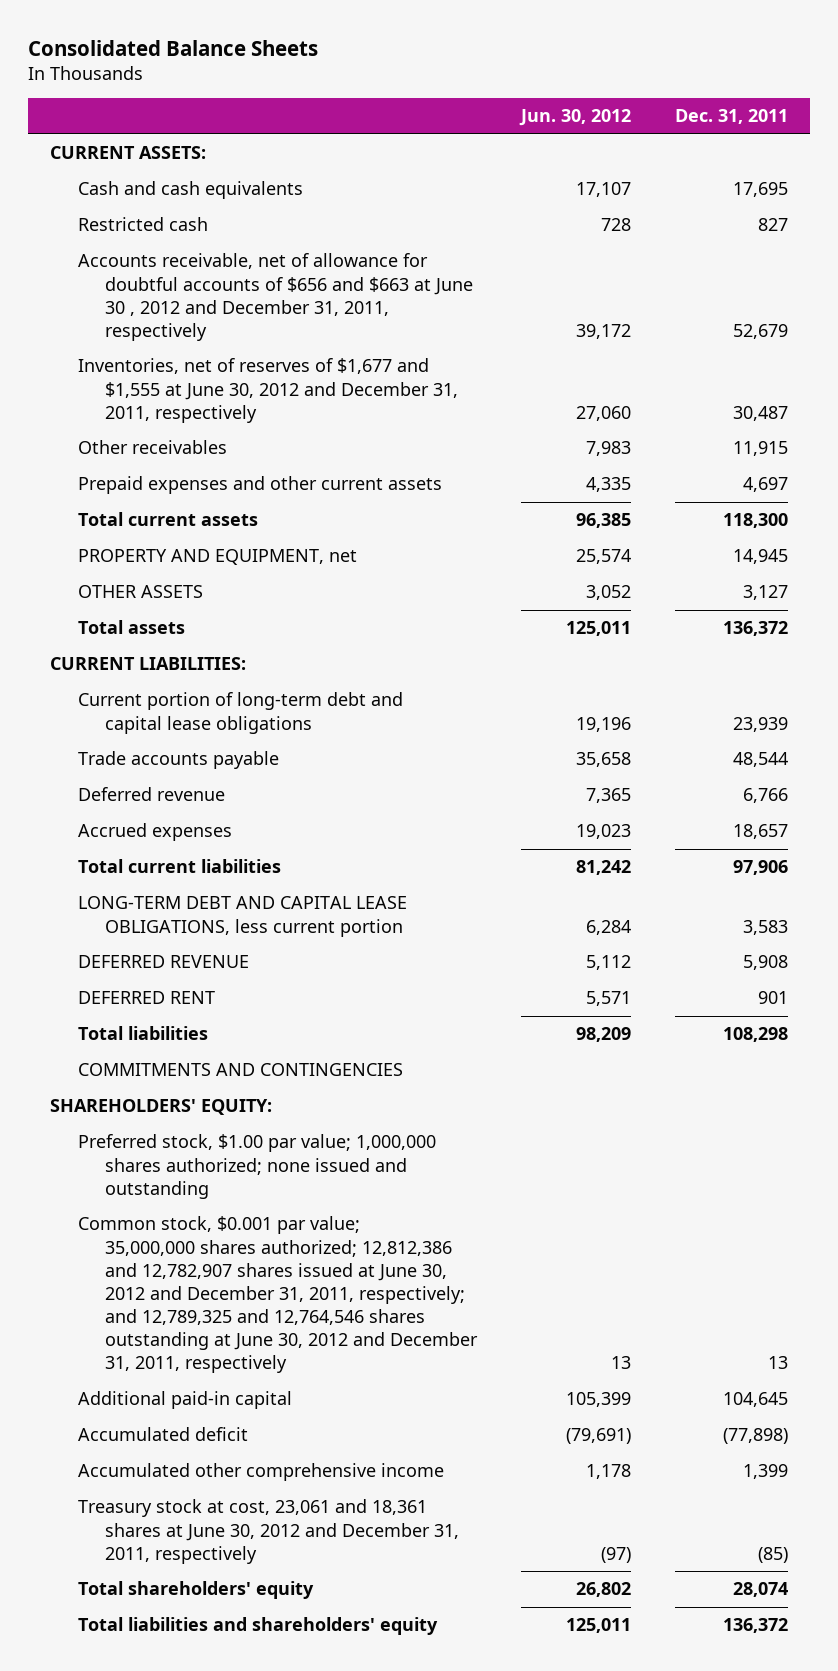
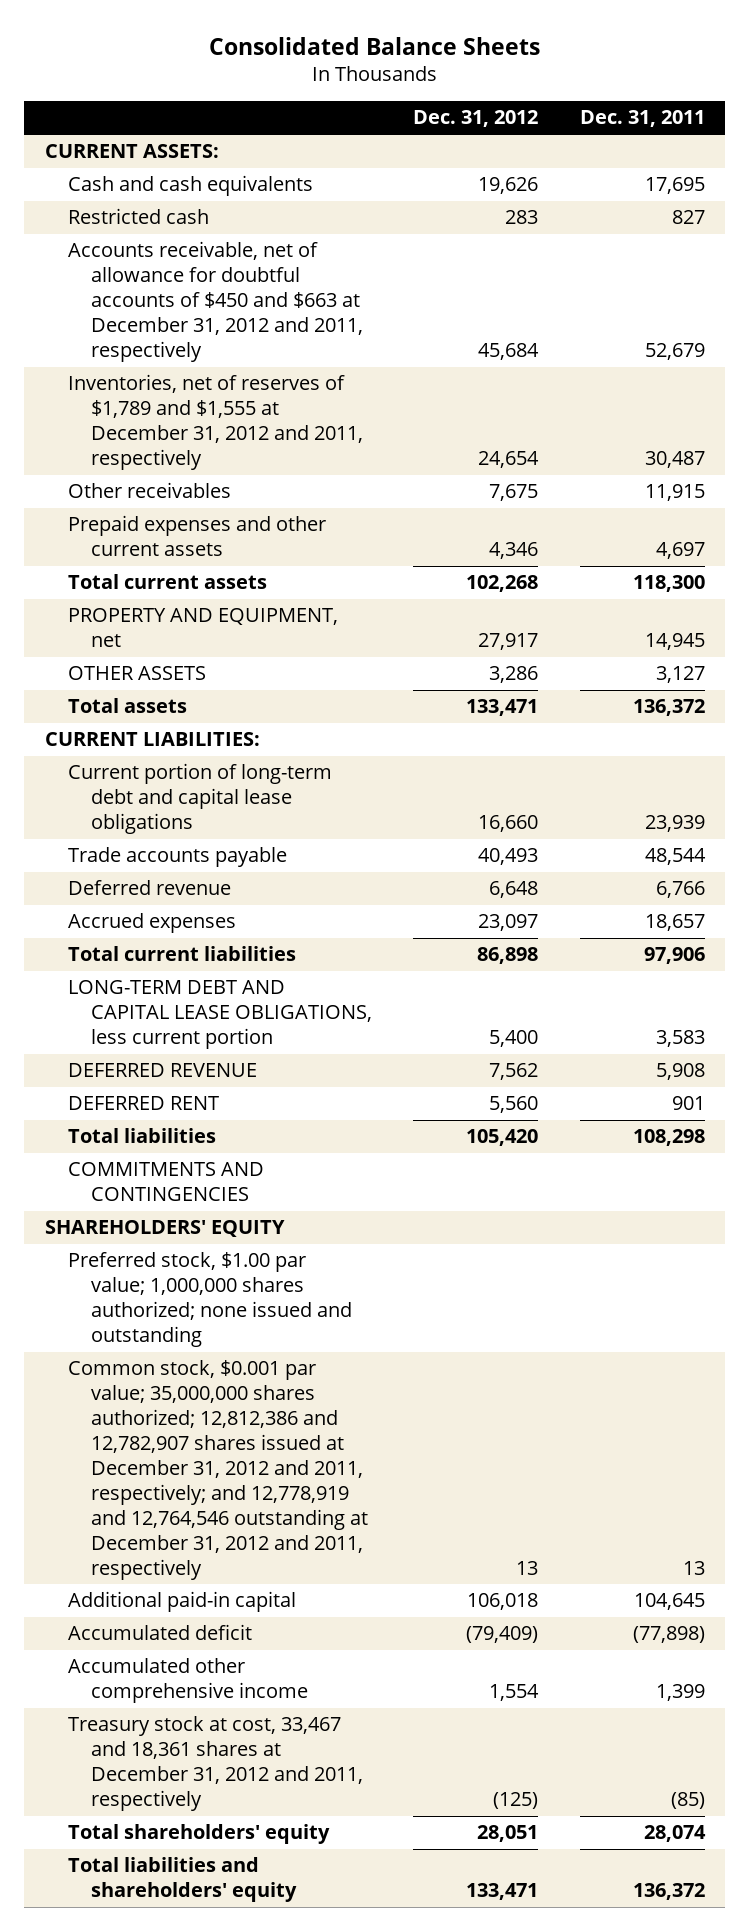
[519,109,632,127] Jun. 30, 2012 -> none
none -> [413,110,539,128] Dec. 31, 2012
[77,253,474,341] Accounts receivable, net of allowance for doubtful accounts of $656 and $663 at June 30 , 2012 and December 31, 2011, respectively -> [67,241,363,363] Accounts receivable, net of allowance for doubtful accounts of $450 and $663 at December 31, 2012 and 2011, respectively
[77,358,459,423] Inventories, net of reserves of $1,677 and $1,555 at June 30, 2012 and December 31, 2011, respectively -> [67,374,363,471] Inventories, net of reserves of $1,789 and $1,555 at December 31, 2012 and 2011, respectively
[49,1099,272,1116] SHAREHOLDERS' EQUITY: -> [44,1220,285,1238] SHAREHOLDERS' EQUITY
[77,1216,479,1374] Common stock, $0.001 par value; 35,000,000 shares authorized; 12,812,386 and 12,782,907 shares issued at June 30, 2012 and December 31, 2011, respectively; and 12,789,325 and 12,764,546 shares outstanding at June 30, 2012 and December 31, 2011, respectively -> [67,1360,368,1580] Common stock, $0.001 par value; 35,000,000 shares authorized; 12,812,386 and 12,782,907 shares issued at December 31, 2012 and 2011, respectively; and 12,778,919 and 12,764,546 outstanding at December 31, 2012 and 2011, respectively
[77,1499,460,1564] Treasury stock at cost, 23,061 and 18,361 shares at June 30, 2012 and December 31, 2011, respectively -> [67,1716,363,1812] Treasury stock at cost, 33,467 and 18,361 shares at December 31, 2012 and 2011, respectively

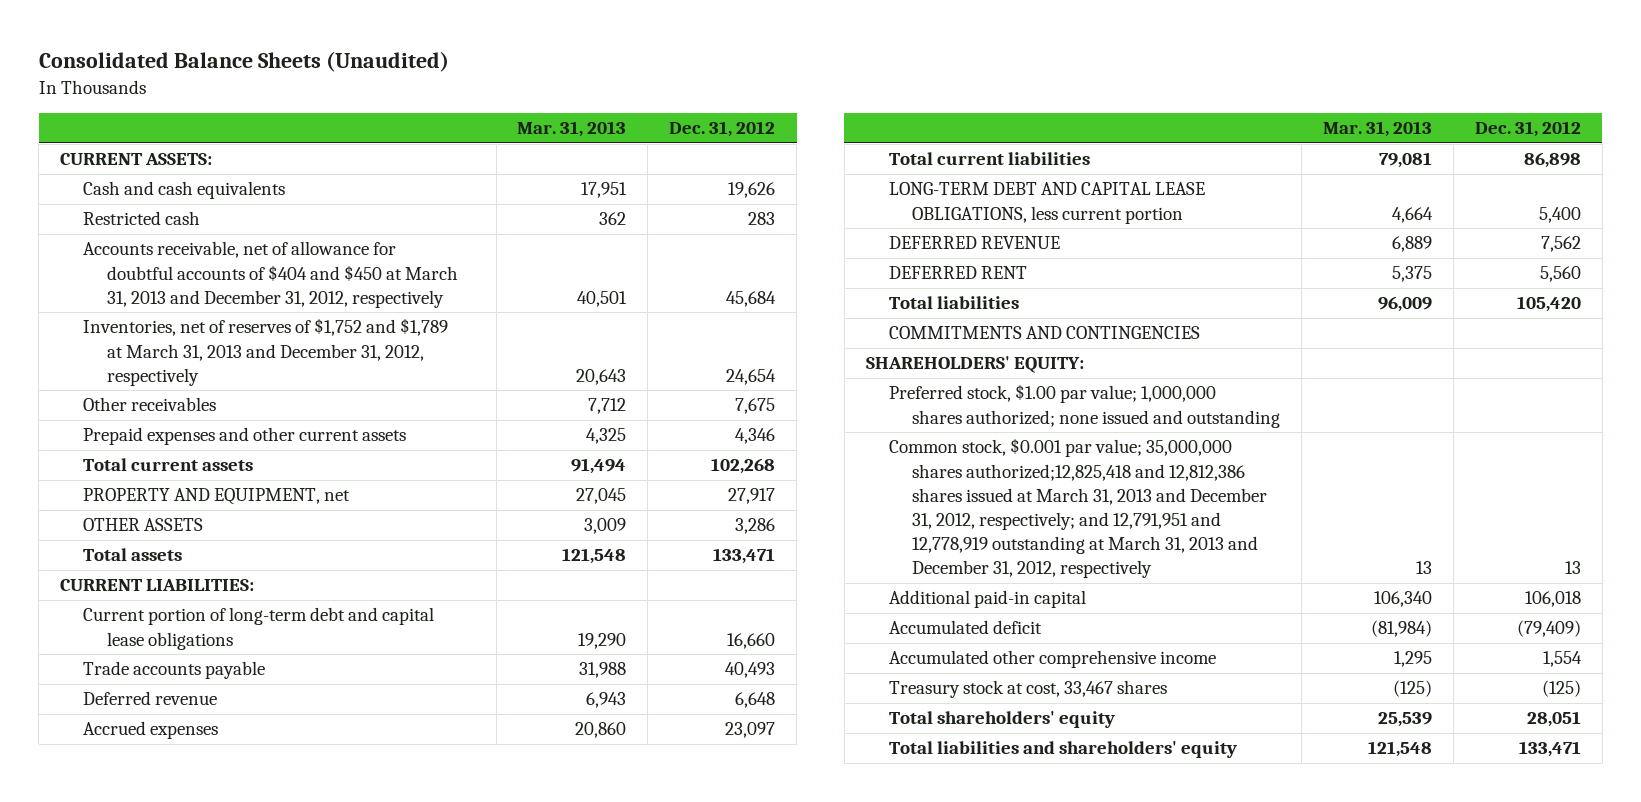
[208,36,540,55] Consolidated Balance Sheets -> [38,51,449,73] Consolidated Balance Sheets (Unaudited)
[579,110,705,128] Dec. 31, 2011 -> none
none -> [517,121,627,138] Mar. 31, 2013
[67,241,363,363] Accounts receivable, net of allowance for doubtful accounts of $450 and $663 at December 31, 2012 and 2011, respectively -> [83,241,458,308] Accounts receivable, net of allowance for doubtful accounts of $404 and $450 at March 31, 2013 and December 31, 2012, respectively
[67,374,363,471] Inventories, net of reserves of $1,789 and $1,555 at December 31, 2012 and 2011, respectively -> [83,318,449,386] Inventories, net of reserves of $1,752 and $1,789 at March 31, 2013 and December 31, 2012, respectively
[44,1220,285,1238] SHAREHOLDERS' EQUITY -> [865,356,1084,374] SHAREHOLDERS' EQUITY:
[67,1360,368,1580] Common stock, $0.001 par value; 35,000,000 shares authorized; 12,812,386 and 12,782,907 shares issued at December 31, 2012 and 2011, respectively; and 12,778,919 and 12,764,546 outstanding at December 31, 2012 and 2011, respectively -> [889,438,1268,579] Common stock, $0.001 par value; 35,000,000 shares authorized;12,825,418 and 12,812,386 shares issued at March 31, 2013 and December 31, 2012, respectively; and 12,791,951 and 12,778,919 outstanding at March 31, 2013 and December 31, 2012, respectively
[67,1716,363,1812] Treasury stock at cost, 33,467 and 18,361 shares at December 31, 2012 and 2011, respectively -> [889,680,1168,699] Treasury stock at cost, 33,467 shares

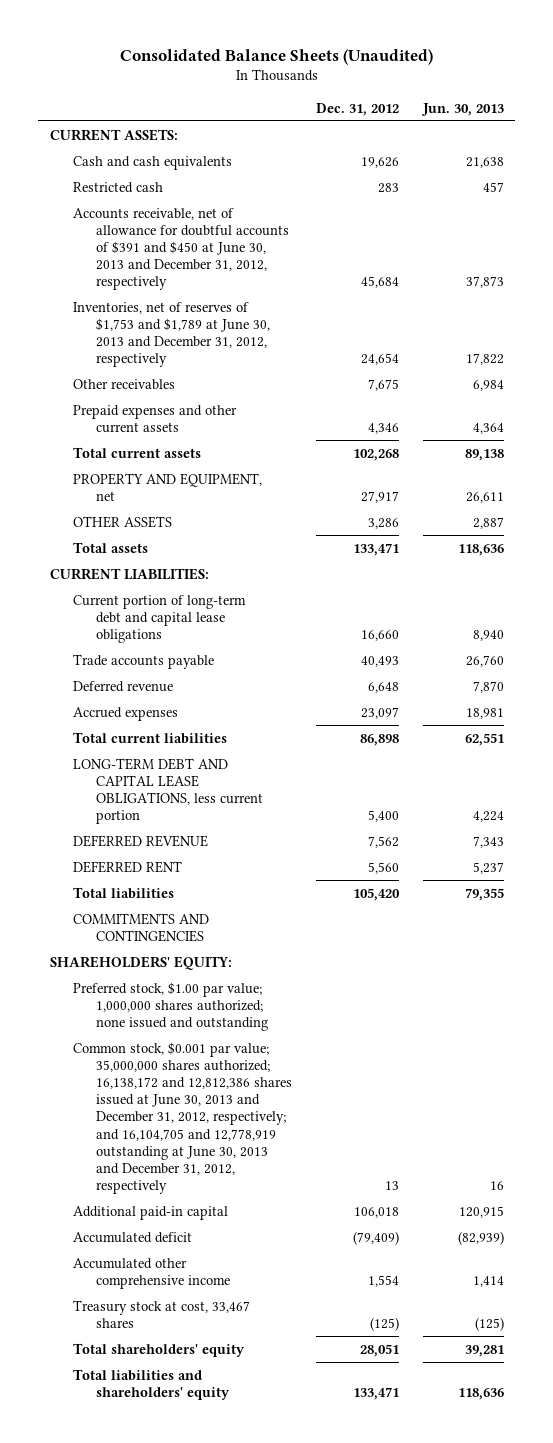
[517,121,627,138] Mar. 31, 2013 -> none
none -> [420,102,504,116] Jun. 30, 2013
[83,241,458,308] Accounts receivable, net of allowance for doubtful accounts of $404 and $450 at March 31, 2013 and December 31, 2012, respectively -> [72,207,290,291] Accounts receivable, net of allowance for doubtful accounts of $391 and $450 at June 30, 2013 and December 31, 2012, respectively
[83,318,449,386] Inventories, net of reserves of $1,752 and $1,789 at March 31, 2013 and December 31, 2012, respectively -> [72,301,271,368] Inventories, net of reserves of $1,753 and $1,789 at June 30, 2013 and December 31, 2012, respectively
[889,438,1268,579] Common stock, $0.001 par value; 35,000,000 shares authorized;12,825,418 and 12,812,386 shares issued at March 31, 2013 and December 31, 2012, respectively; and 12,791,951 and 12,778,919 outstanding at March 31, 2013 and December 31, 2012, respectively -> [72,1041,293,1195] Common stock, $0.001 par value; 35,000,000 shares authorized; 16,138,172 and 12,812,386 shares issued at June 30, 2013 and December 31, 2012, respectively; and 16,104,705 and 12,778,919 outstanding at June 30, 2013 and December 31, 2012, respectively

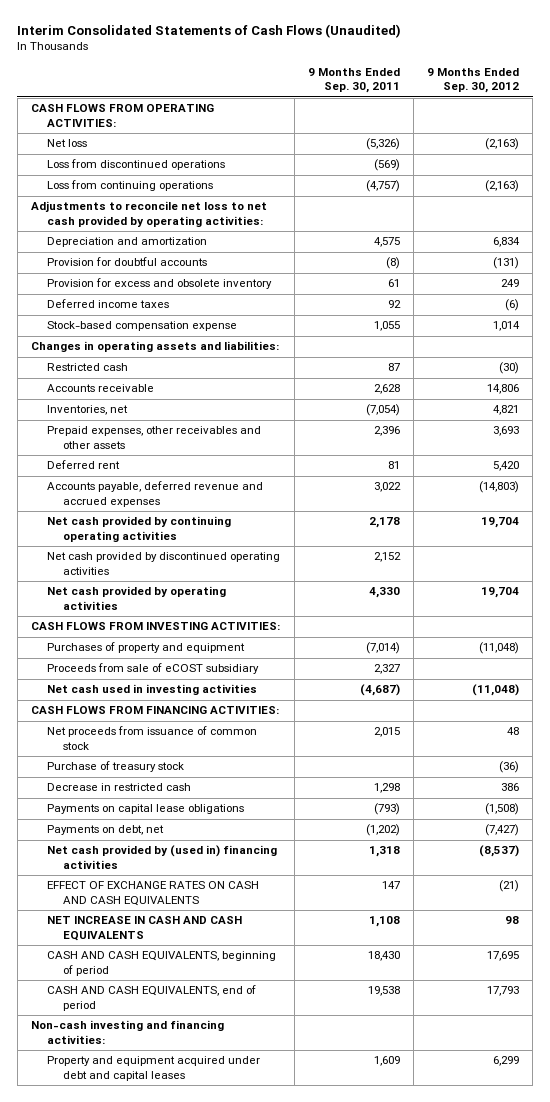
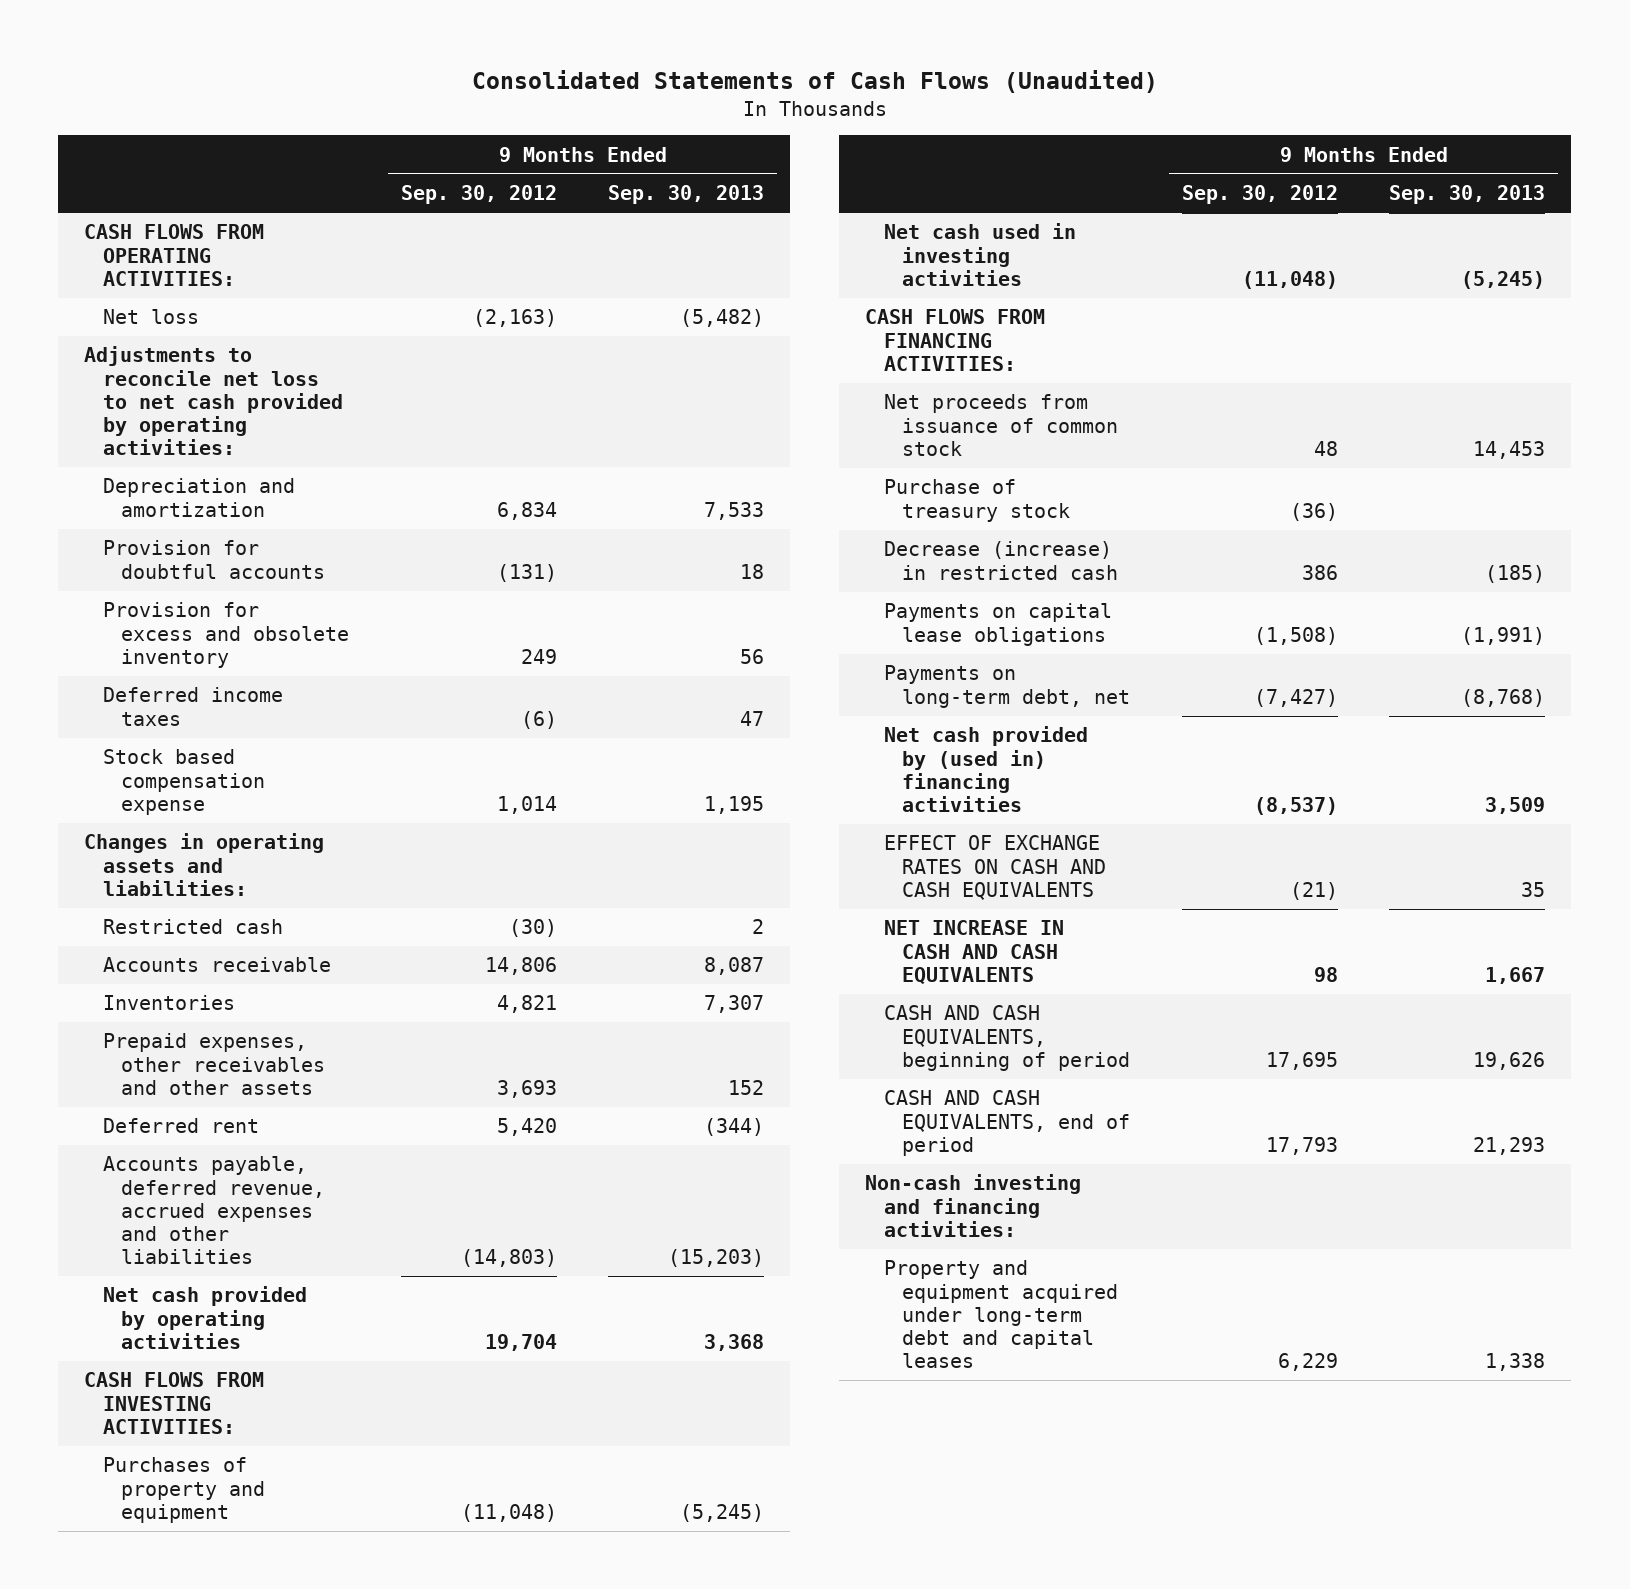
[17,23,402,38] Interim Consolidated Statements of Cash Flows (Unaudited) -> [471,69,1158,93] Consolidated Statements of Cash Flows (Unaudited)
[307,67,400,94] 9 Months Ended Sep. 30, 2011 -> none
none -> [608,185,765,205] Sep. 30, 2013
[47,159,226,171] Loss from discontinued operations -> none
[47,180,214,192] Loss from continuing operations -> none
[47,321,238,332] Stock-based compensation expense -> [102,749,266,815] Stock based compensation expense
[47,405,129,416] Inventories, net -> [102,995,235,1011] Inventories
[47,516,232,542] Net cash provided by continuing operating activities -> none
[47,552,281,575] Net cash provided by discontinued operating activities -> none
[47,481,264,507] Accounts payable, deferred revenue and accrued expenses -> [102,1156,326,1265] Accounts payable, deferred revenue, accrued expenses and other liabilities
[47,663,260,675] Proceeds from sale of eCOST subsidiary -> none
[47,783,192,792] Decrease in restricted cash -> [883,541,1119,580] Decrease (increase) in restricted cash
[47,825,165,836] Payments on debt, net -> [883,665,1131,708] Payments on long-term debt, net
[47,1056,261,1081] Property and equipment acquired under debt and capital leases -> [883,1260,1119,1369] Property and equipment acquired under long-term debt and capital leases
[493,1056,520,1067] 6,299 -> [1277,1353,1338,1372] 6,229

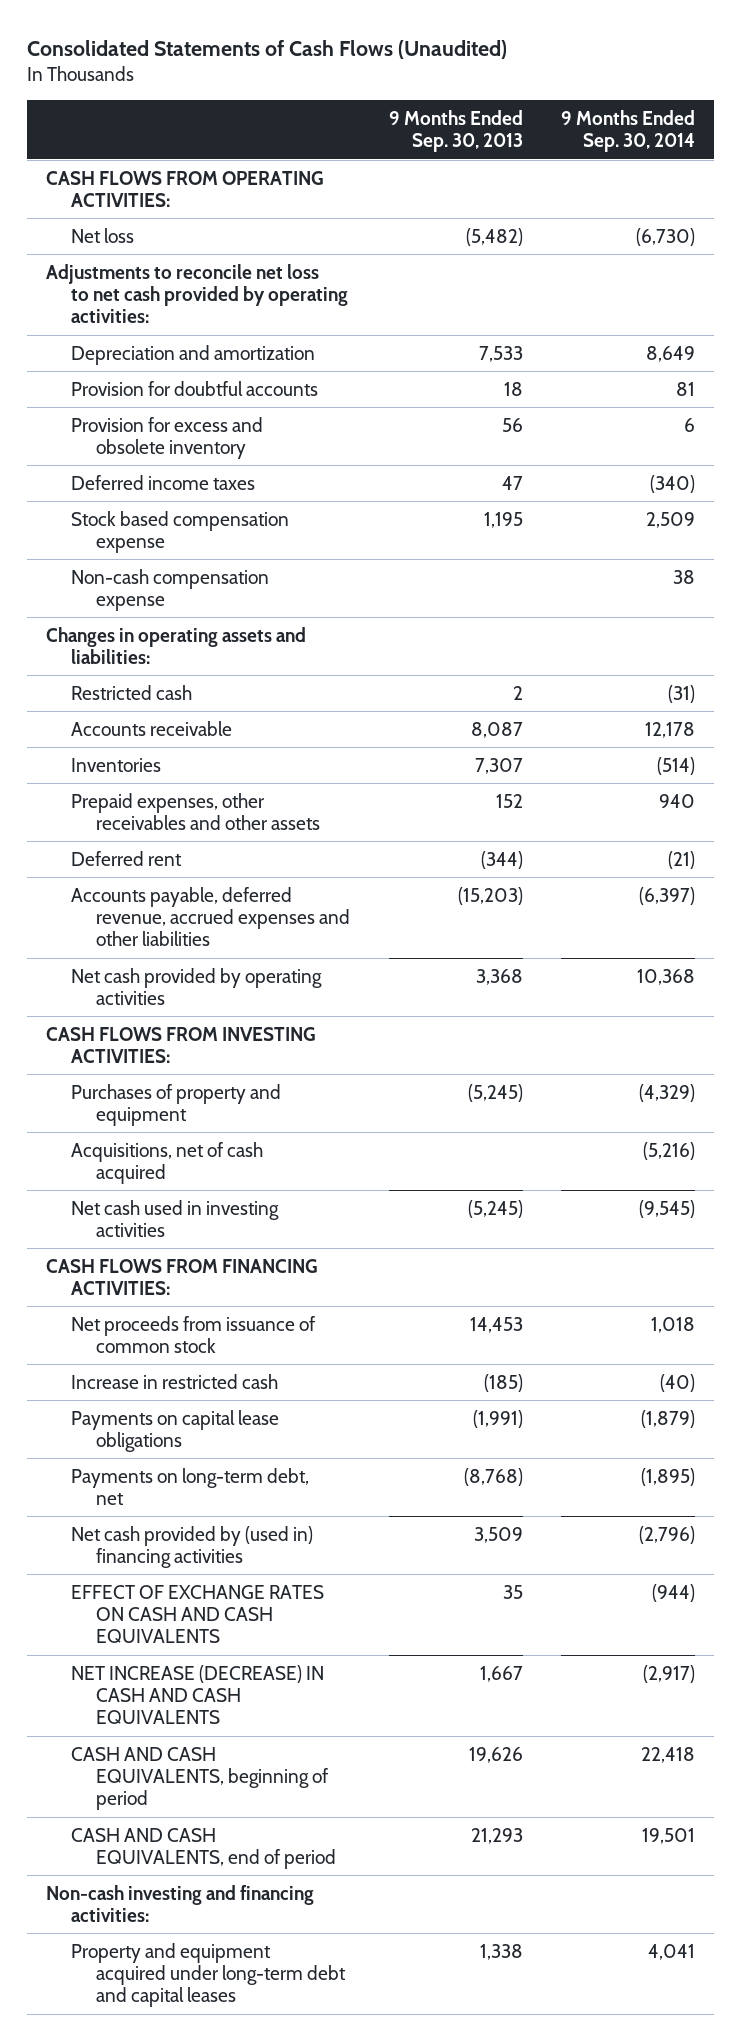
[400,185,557,205] Sep. 30, 2012 -> none
none -> [560,110,695,153] 9 Months Ended Sep. 30, 2014
none -> [71,568,270,611] Non-cash compensation expense
none -> [71,1141,264,1184] Acquisitions, net of cash acquired
[883,479,1071,522] Purchase of treasury stock -> none
[883,541,1119,580] Decrease (increase) in restricted cash -> [71,1373,279,1389] Increase in restricted cash
[883,920,1064,984] NET INCREASE IN CASH AND CASH EQUIVALENTS -> [71,1664,325,1725] NET INCREASE (DECREASE) IN CASH AND CASH EQUIVALENTS

